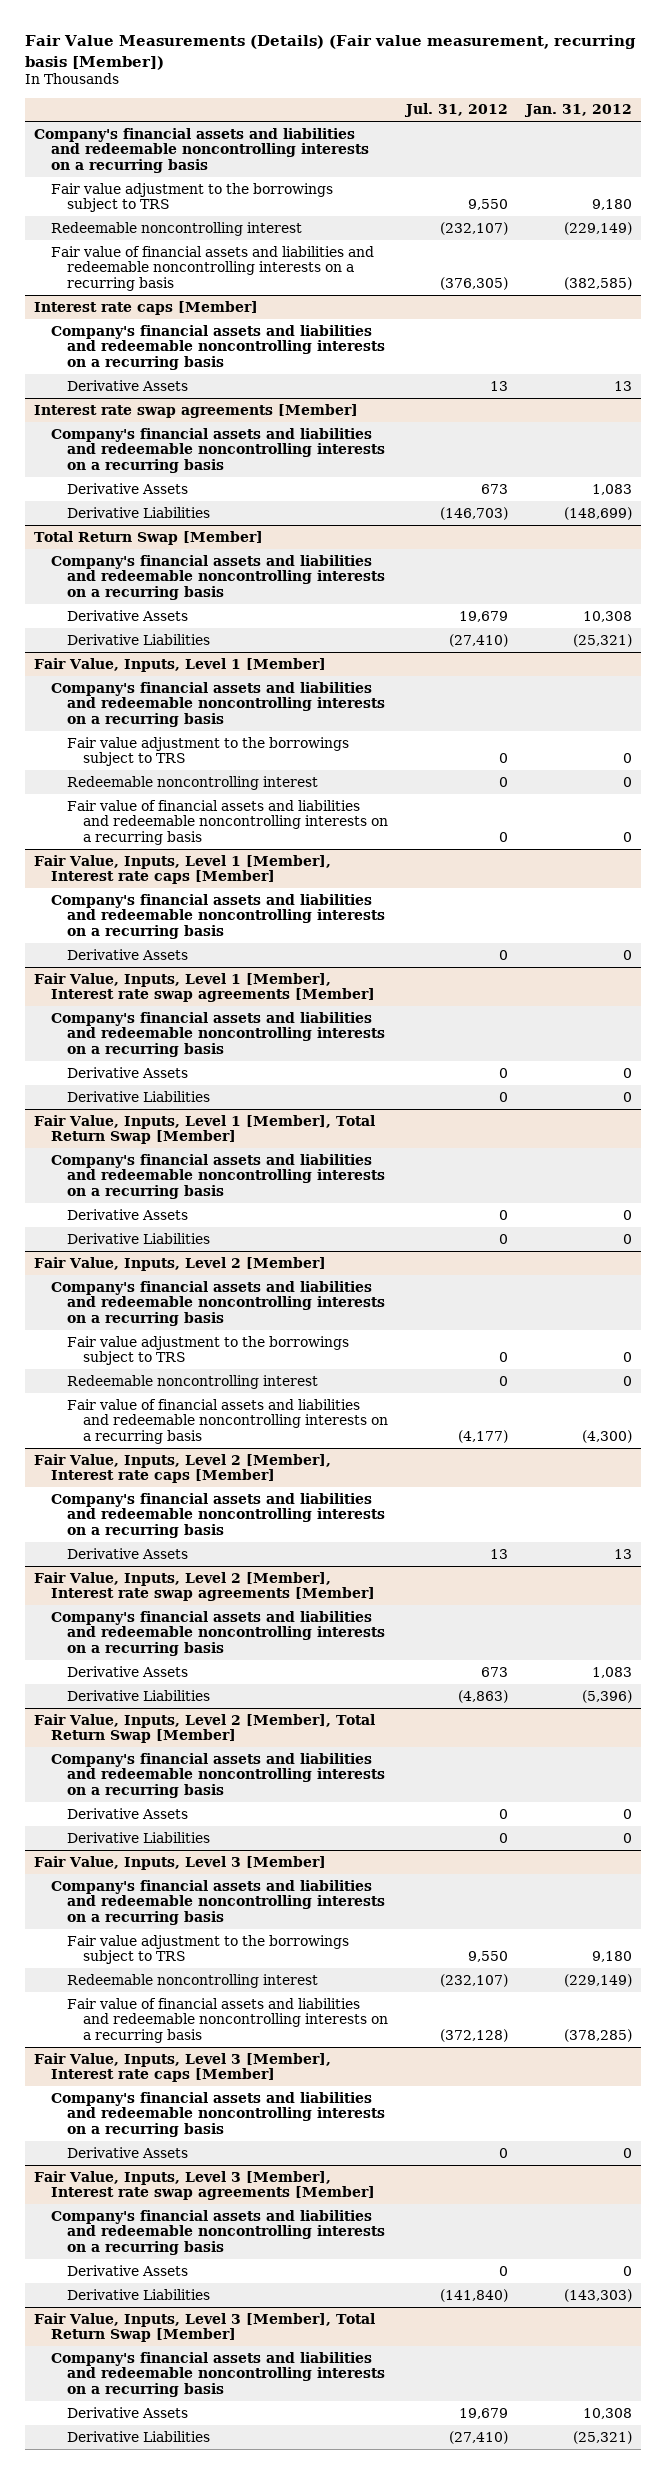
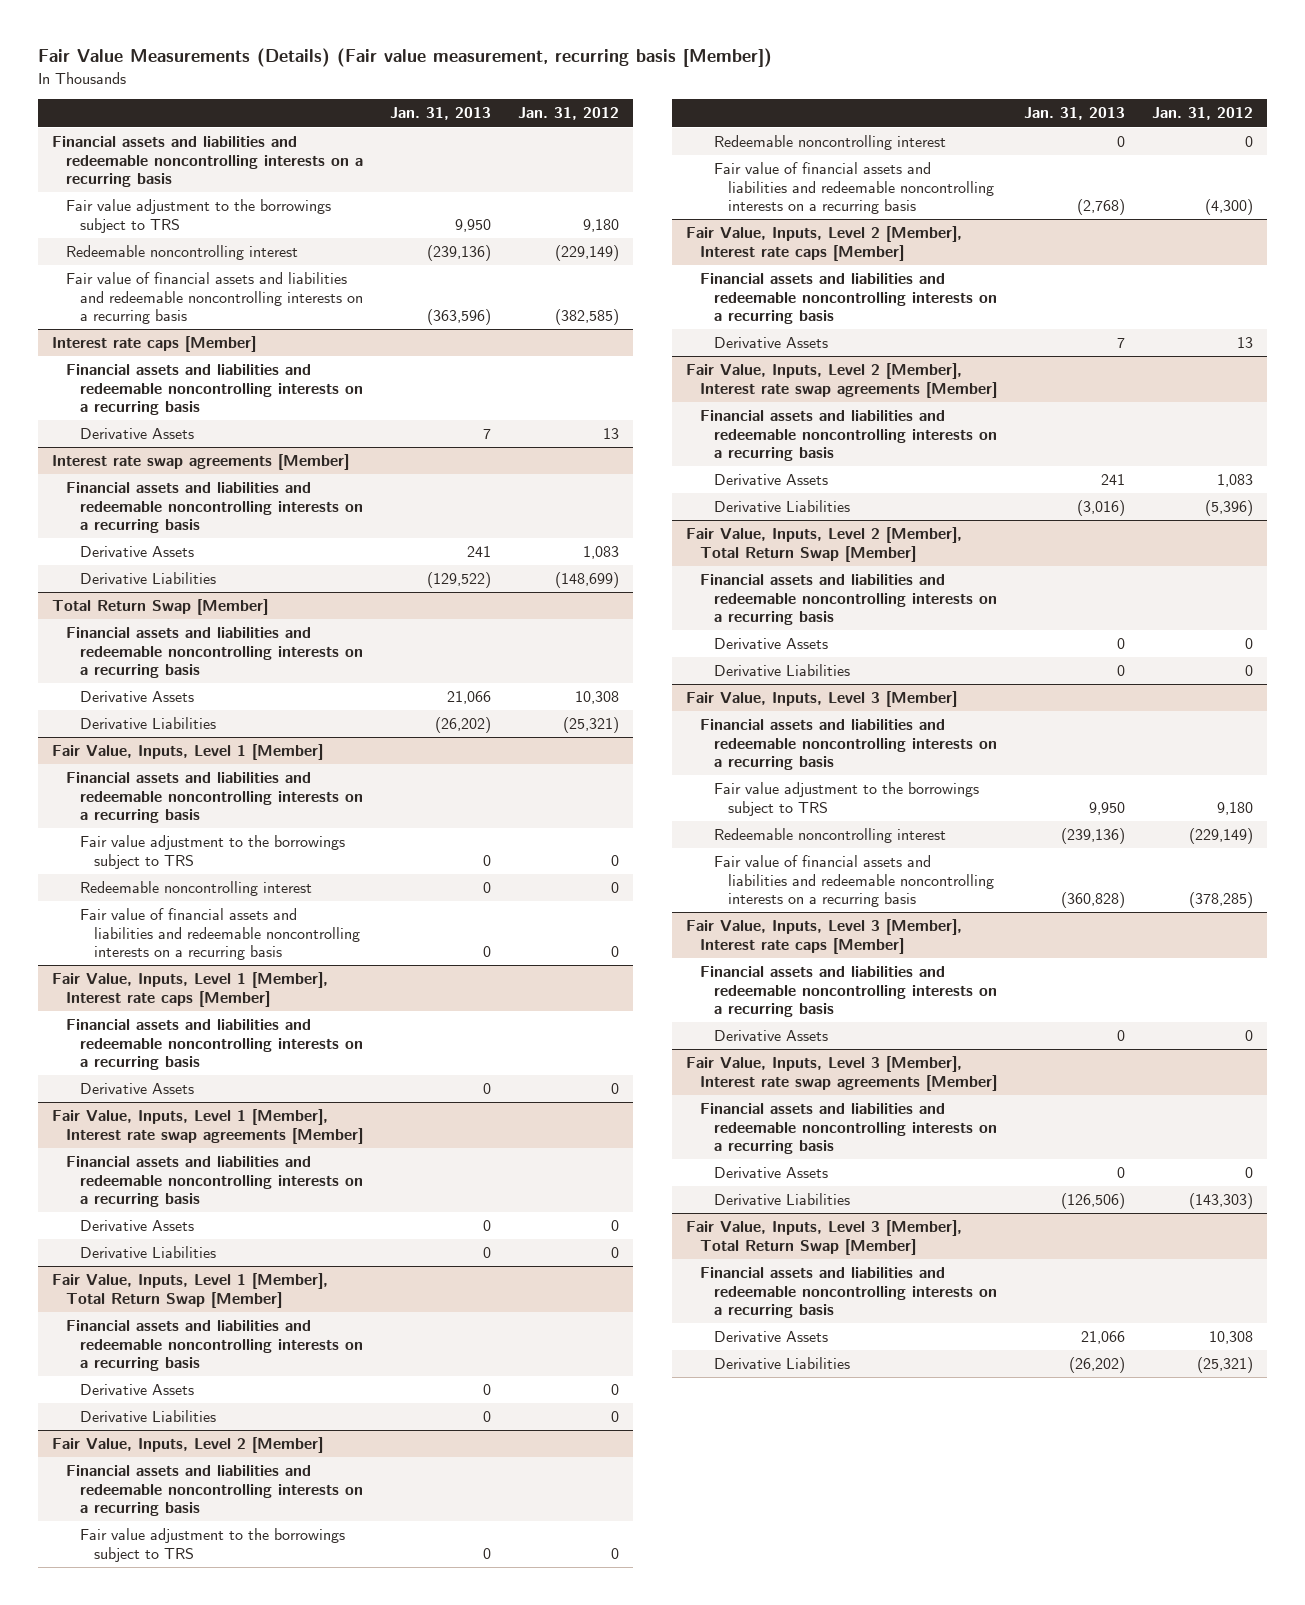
[404,103,509,118] Jul. 31, 2012 -> none
none -> [390,107,492,121] Jan. 31, 2013
[34,127,369,173] Company's financial assets and liabilities and redeemable noncontrolling interests on a recurring basis -> [51,136,363,188] Financial assets and liabilities and redeemable noncontrolling interests on a recurring basis
[50,324,385,370] Company's financial assets and liabilities and redeemable noncontrolling interests on a recurring basis -> [65,364,363,416] Financial assets and liabilities and redeemable noncontrolling interests on a recurring basis
[50,427,385,473] Company's financial assets and liabilities and redeemable noncontrolling interests on a recurring basis -> [65,482,363,534] Financial assets and liabilities and redeemable noncontrolling interests on a recurring basis
[50,554,385,600] Company's financial assets and liabilities and redeemable noncontrolling interests on a recurring basis -> [65,627,363,679] Financial assets and liabilities and redeemable noncontrolling interests on a recurring basis
[50,681,385,727] Company's financial assets and liabilities and redeemable noncontrolling interests on a recurring basis -> [65,772,363,824] Financial assets and liabilities and redeemable noncontrolling interests on a recurring basis
[50,893,385,939] Company's financial assets and liabilities and redeemable noncontrolling interests on a recurring basis -> [65,1019,363,1071] Financial assets and liabilities and redeemable noncontrolling interests on a recurring basis
[50,1011,385,1057] Company's financial assets and liabilities and redeemable noncontrolling interests on a recurring basis -> [65,1156,363,1208] Financial assets and liabilities and redeemable noncontrolling interests on a recurring basis
[50,1153,385,1199] Company's financial assets and liabilities and redeemable noncontrolling interests on a recurring basis -> [65,1320,363,1372] Financial assets and liabilities and redeemable noncontrolling interests on a recurring basis
[50,1280,385,1326] Company's financial assets and liabilities and redeemable noncontrolling interests on a recurring basis -> [65,1465,363,1517] Financial assets and liabilities and redeemable noncontrolling interests on a recurring basis
[50,1492,385,1538] Company's financial assets and liabilities and redeemable noncontrolling interests on a recurring basis -> [699,273,998,325] Financial assets and liabilities and redeemable noncontrolling interests on a recurring basis
[50,1610,385,1656] Company's financial assets and liabilities and redeemable noncontrolling interests on a recurring basis -> [699,410,998,462] Financial assets and liabilities and redeemable noncontrolling interests on a recurring basis
[50,1752,385,1798] Company's financial assets and liabilities and redeemable noncontrolling interests on a recurring basis -> [699,574,998,626] Financial assets and liabilities and redeemable noncontrolling interests on a recurring basis
[50,1879,385,1925] Company's financial assets and liabilities and redeemable noncontrolling interests on a recurring basis -> [699,719,998,771] Financial assets and liabilities and redeemable noncontrolling interests on a recurring basis
[50,2091,385,2137] Company's financial assets and liabilities and redeemable noncontrolling interests on a recurring basis -> [699,966,998,1018] Financial assets and liabilities and redeemable noncontrolling interests on a recurring basis
[50,2209,385,2255] Company's financial assets and liabilities and redeemable noncontrolling interests on a recurring basis -> [699,1103,998,1155] Financial assets and liabilities and redeemable noncontrolling interests on a recurring basis
[50,2351,385,2397] Company's financial assets and liabilities and redeemable noncontrolling interests on a recurring basis -> [699,1267,998,1319] Financial assets and liabilities and redeemable noncontrolling interests on a recurring basis

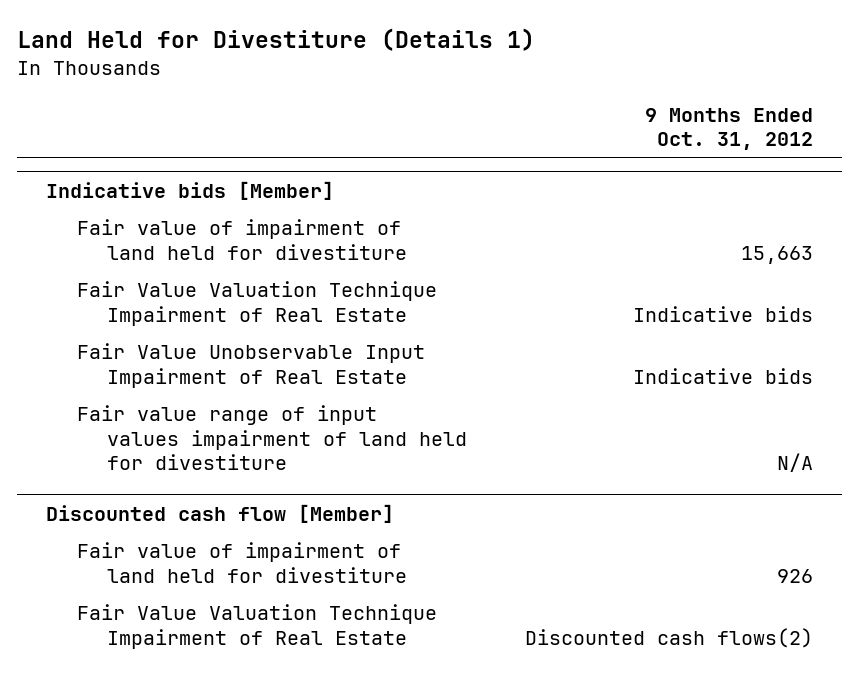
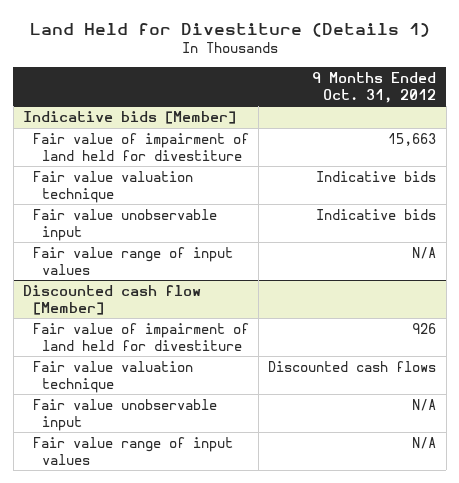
[76,281,437,326] Fair Value Valuation Technique Impairment of Real Estate -> [32,170,193,203] Fair value valuation technique
[76,343,425,388] Fair Value Unobservable Input Impairment of Real Estate -> [32,208,217,241] Fair value unobservable input
[76,405,468,471] Fair value range of input values impairment of land held for divestiture -> [32,246,233,275] Fair value range of input values
[76,604,437,649] Fair Value Valuation Technique Impairment of Real Estate -> [32,360,193,393] Fair value valuation technique
[525,627,814,648] Discounted cash flows(2) -> [268,360,437,372] Discounted cash flows
none -> [32,398,217,431] Fair value unobservable input
none -> [32,436,233,465] Fair value range of input values

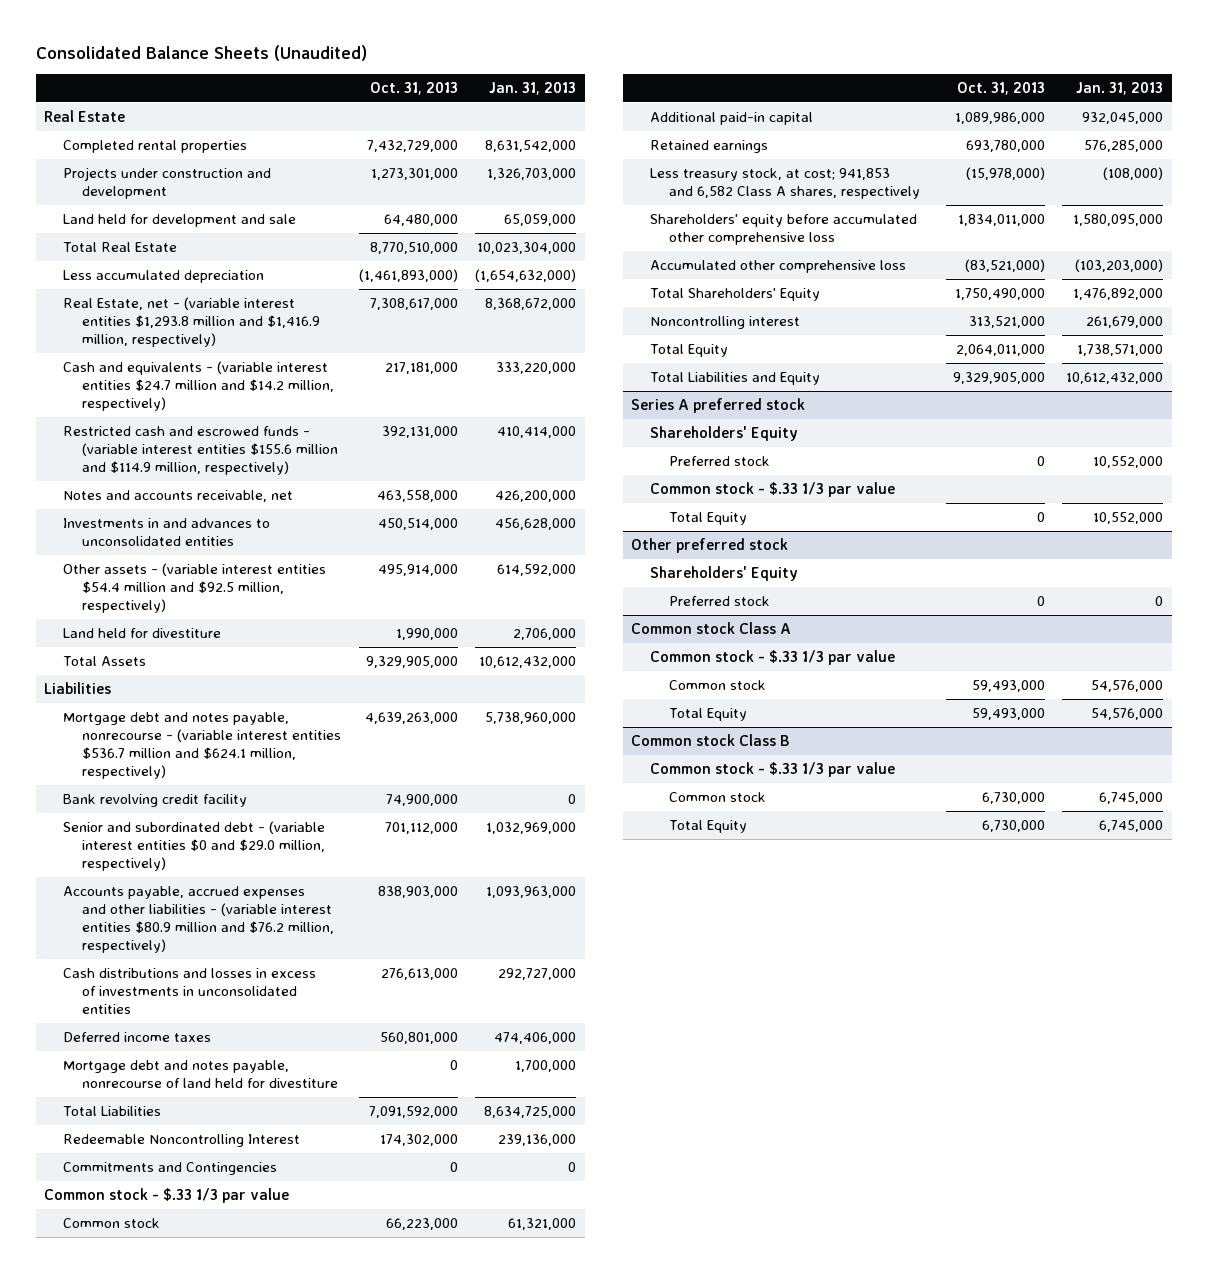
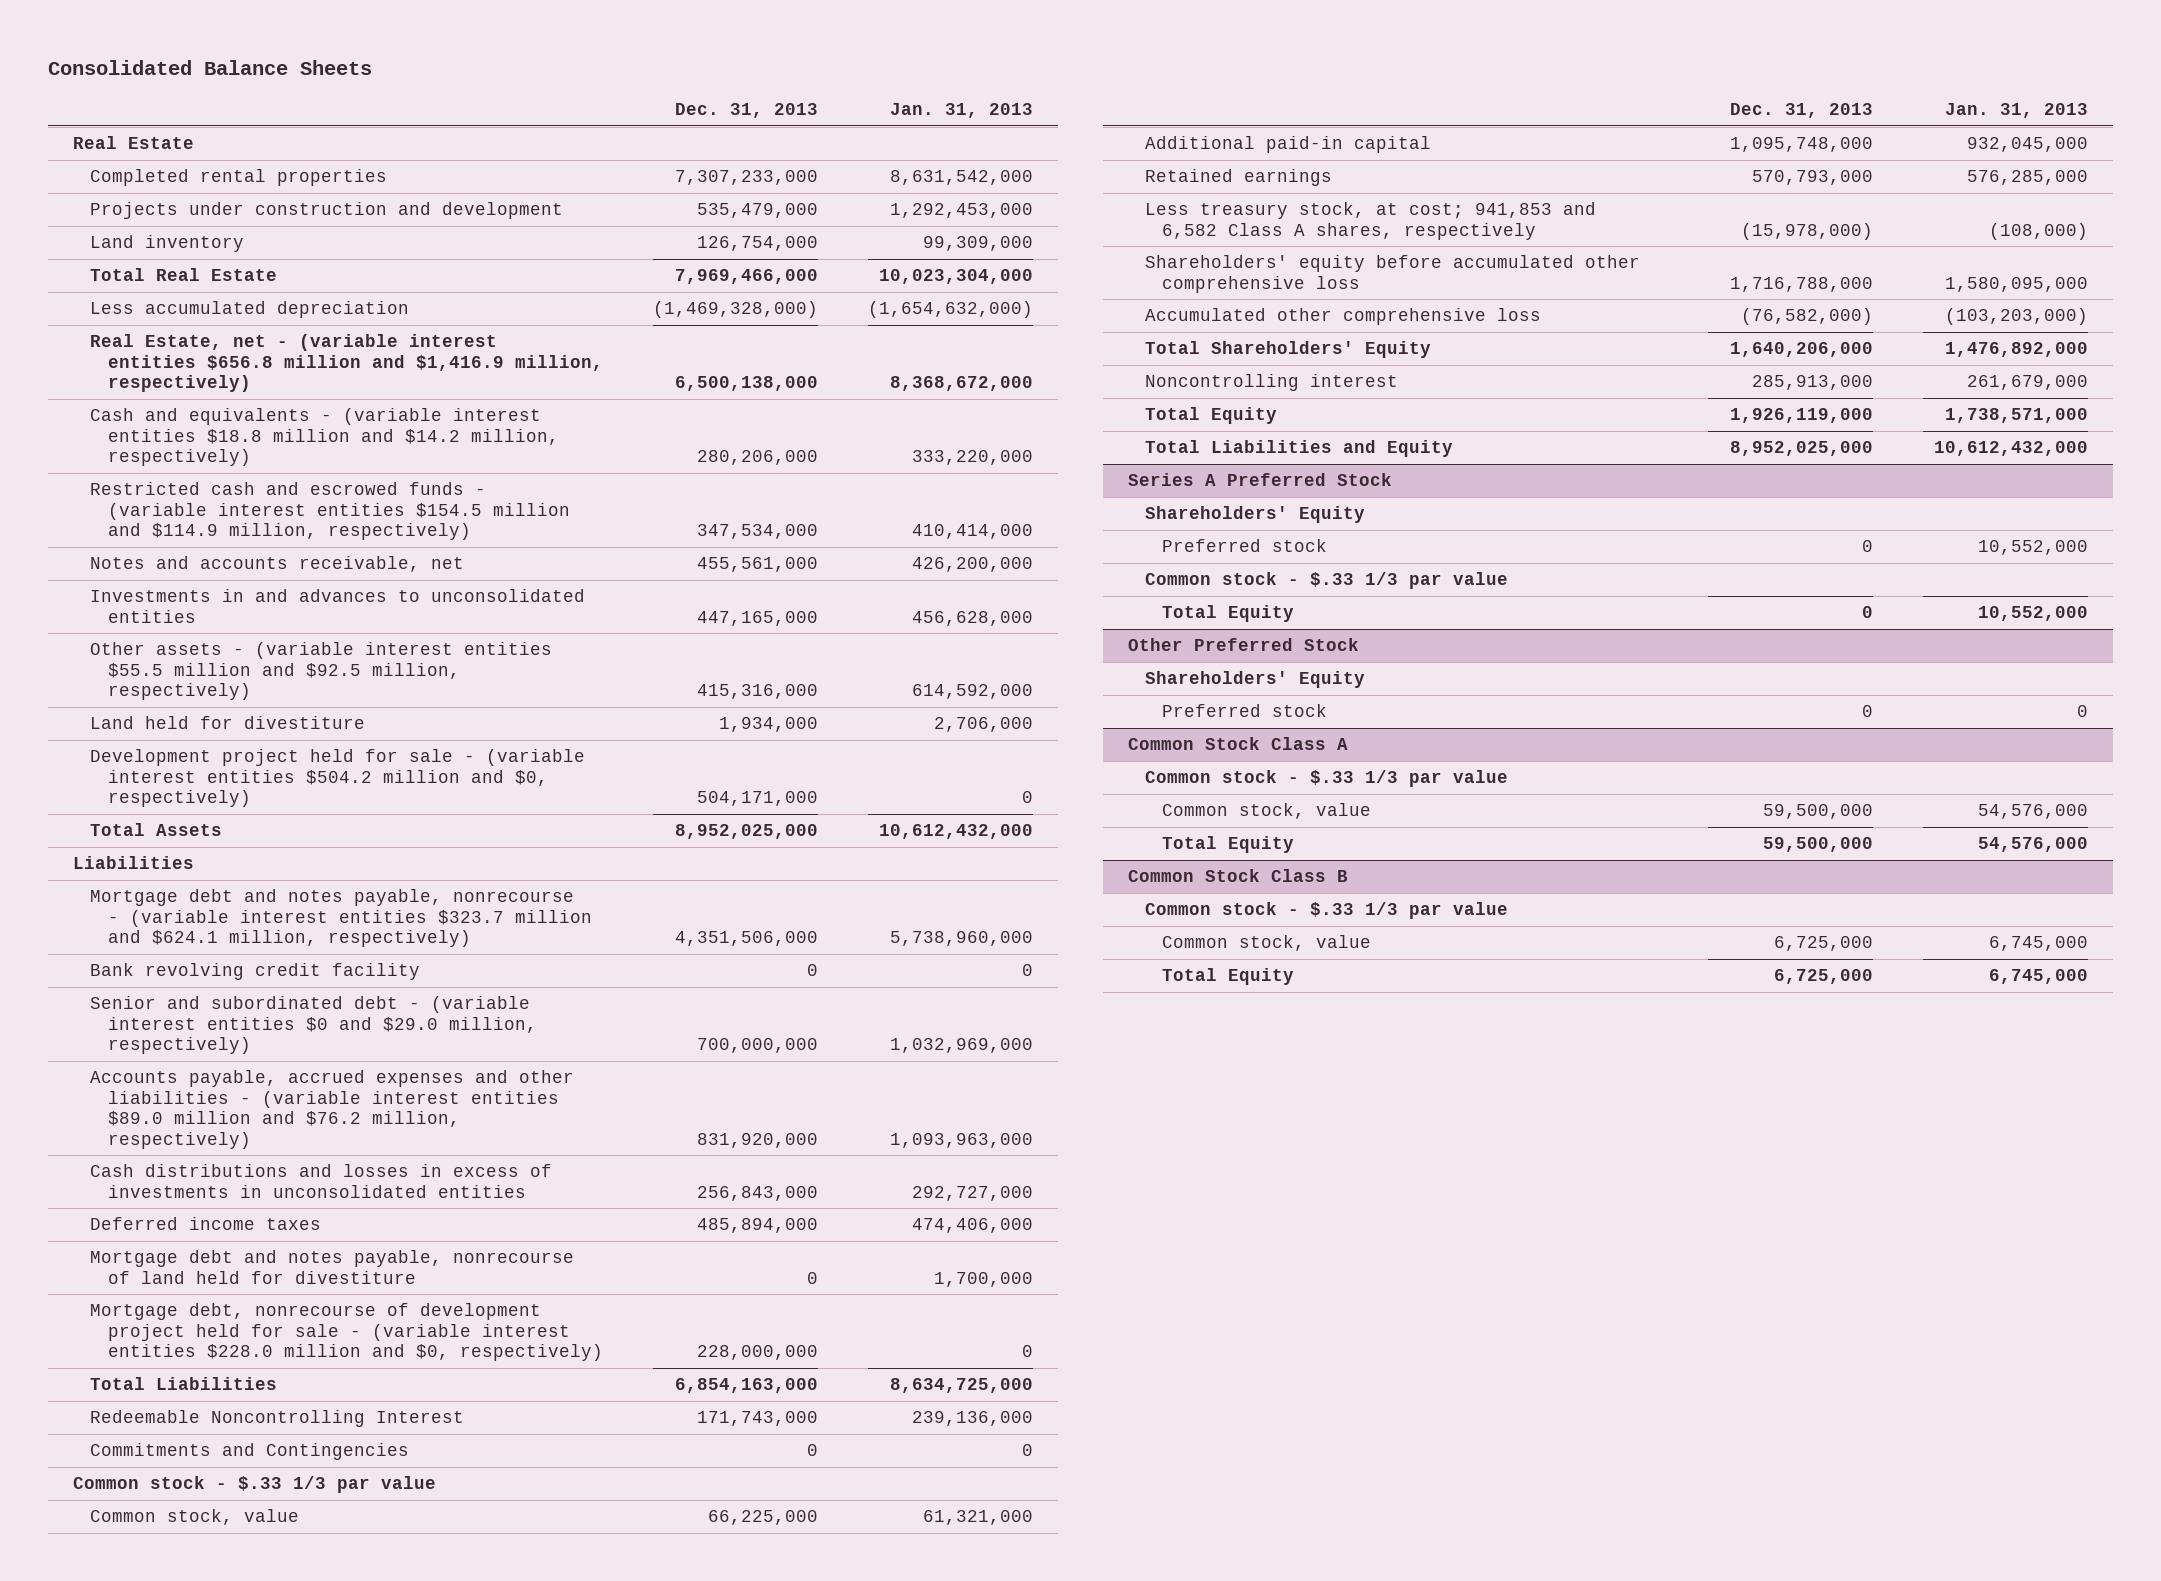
[35,45,367,62] Consolidated Balance Sheets (Unaudited) -> [47,60,372,76] Consolidated Balance Sheets
[369,82,458,96] Oct. 31, 2013 -> none
none -> [674,103,818,119] Dec. 31, 2013
[63,214,297,228] Land held for development and sale -> none
[487,168,577,181] 1,326,703,000 -> [890,203,1034,219] 1,292,453,000
none -> [90,235,245,253] Land inventory
[63,297,321,347] Real Estate, net - (variable interest entities $1,293.8 million and $1,416.9 million, respectively) -> [90,334,603,393] Real Estate, net - (variable interest entities $656.8 million and $1,416.9 million, respectively)
[63,361,335,411] Cash and equivalents - (variable interest entities $24.7 million and $14.2 million, respectively) -> [90,408,559,467] Cash and equivalents - (variable interest entities $18.8 million and $14.2 million, respectively)
[63,426,339,475] Restricted cash and escrowed funds - (variable interest entities $155.6 million and $114.9 million, respectively) -> [90,482,570,541] Restricted cash and escrowed funds - (variable interest entities $154.5 million and $114.9 million, respectively)
[63,563,327,613] Other assets - (variable interest entities $54.4 million and $92.5 million, respectively) -> [90,642,553,701] Other assets - (variable interest entities $55.5 million and $92.5 million, respectively)
none -> [90,749,586,808] Development project held for sale - (variable interest entities $504.2 million and $0, respectively)
[63,712,342,779] Mortgage debt and notes payable, nonrecourse - (variable interest entities $536.7 million and $624.1 million, respectively) -> [90,889,592,948] Mortgage debt and notes payable, nonrecourse - (variable interest entities $323.7 million and $624.1 million, respectively)
[63,886,335,953] Accounts payable, accrued expenses and other liabilities - (variable interest entities $80.9 million and $76.2 million, respectively) -> [90,1070,575,1149] Accounts payable, accrued expenses and other liabilities - (variable interest entities $89.0 million and $76.2 million, respectively)
none -> [90,1303,603,1362] Mortgage debt, nonrecourse of development project held for sale - (variable interest entities $228.0 million and $0, respectively)
[63,1218,161,1229] Common stock -> [90,1509,300,1526] Common stock, value
[631,398,806,414] Series A preferred stock -> [1127,473,1392,487] Series A Preferred Stock
[631,538,789,554] Other preferred stock -> [1127,638,1359,652] Other Preferred Stock
[631,622,792,635] Common stock Class A -> [1127,737,1348,751] Common Stock Class A
[669,680,767,691] Common stock -> [1162,803,1372,820] Common stock, value
[631,734,791,747] Common stock Class B -> [1127,869,1348,883] Common Stock Class B
[669,792,767,803] Common stock -> [1162,935,1372,952] Common stock, value

